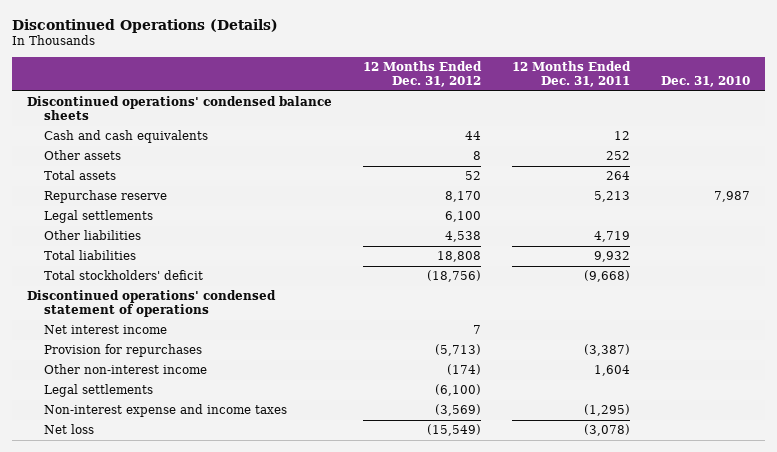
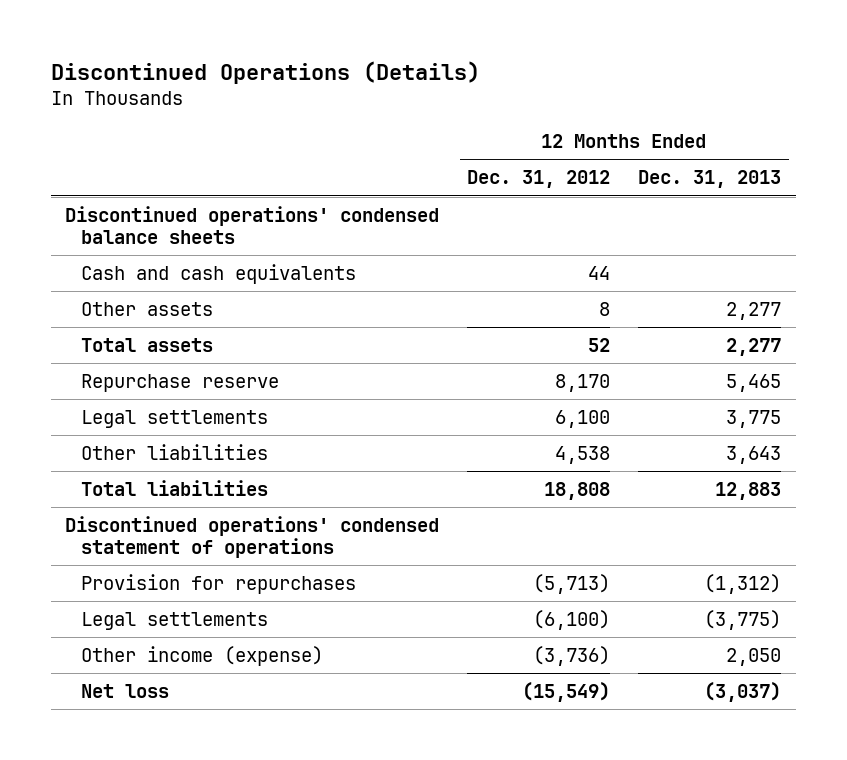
[511,61,631,88] 12 Months Ended Dec. 31, 2011 -> none
[660,76,750,88] Dec. 31, 2010 -> none
none -> [638,170,782,189] Dec. 31, 2013
[44,270,204,281] Total stockholders' deficit -> none
[44,325,168,335] Net interest income -> none
[44,364,208,375] Other non-interest income -> none
[44,404,288,418] Non-interest expense and income taxes -> none
none -> [80,645,323,666] Other income (expense)

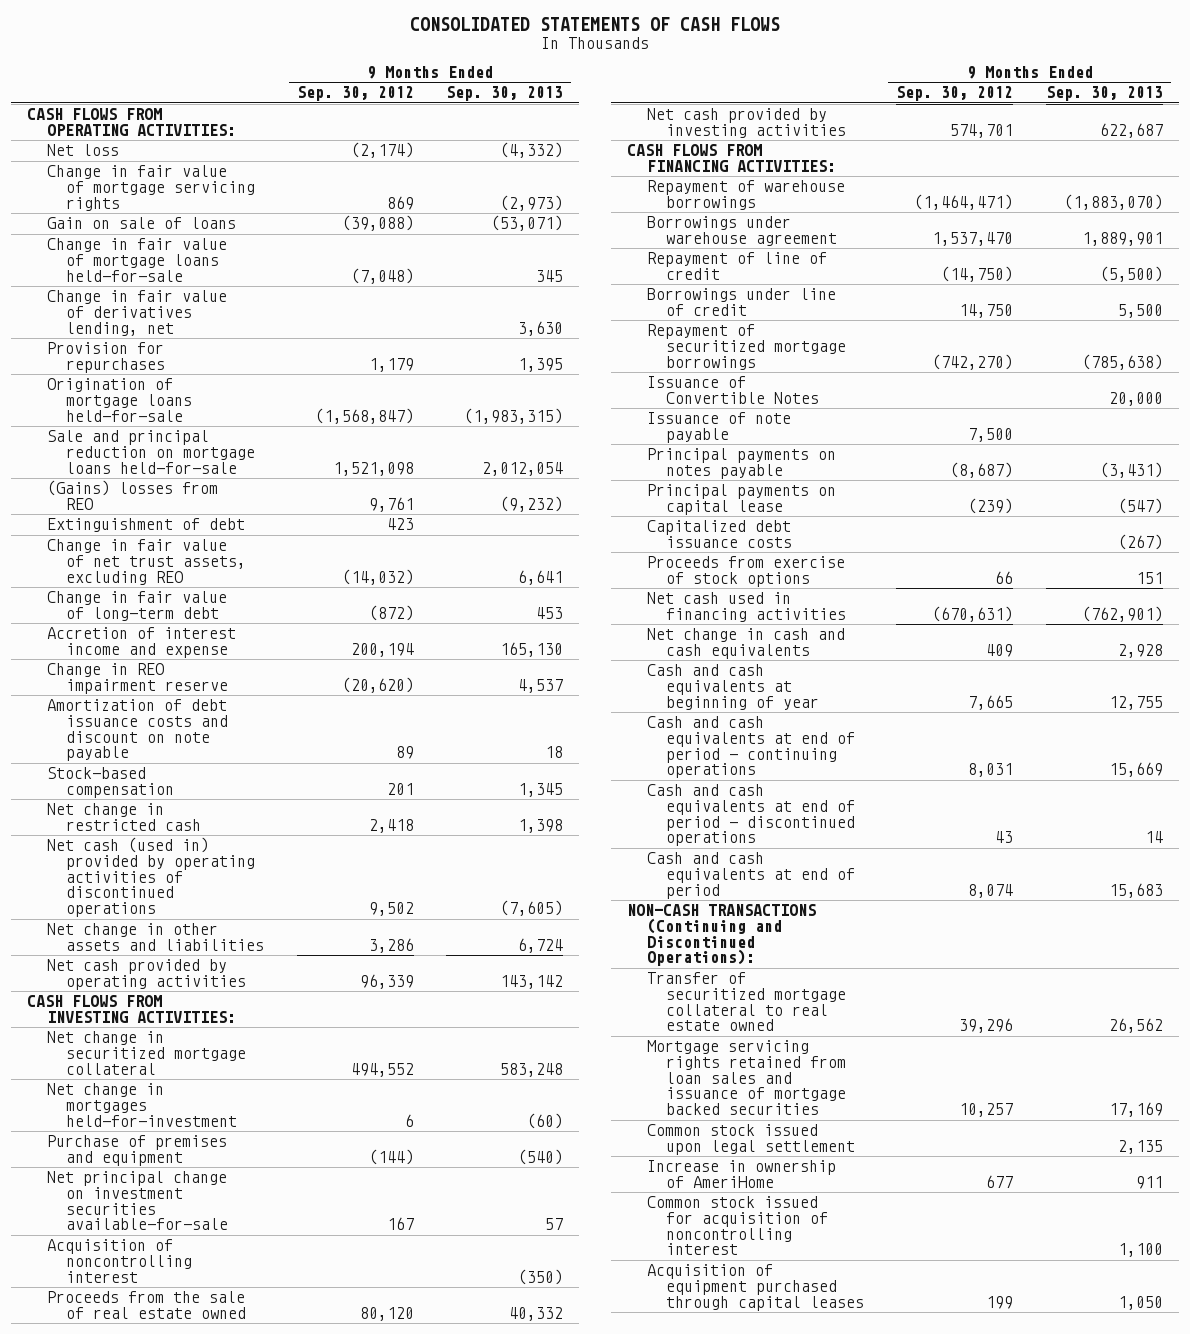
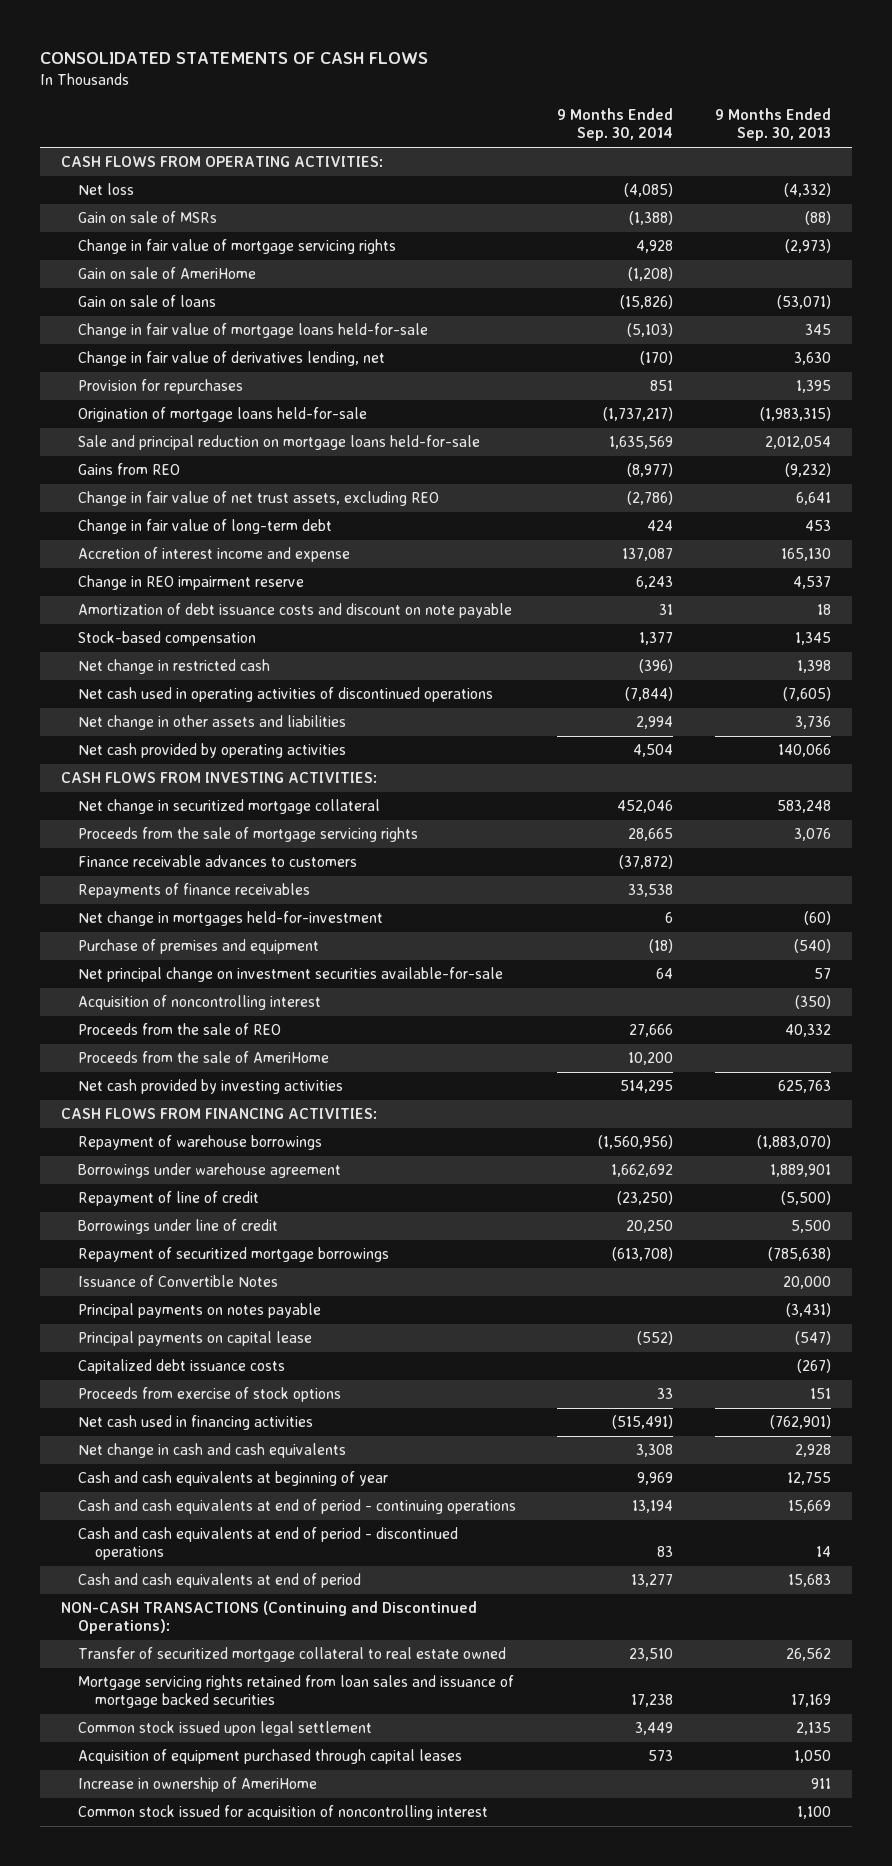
[296,86,414,102] Sep. 30, 2012 -> none
none -> [557,108,674,142] 9 Months Ended Sep. 30, 2014
none -> [77,211,217,224] Gain on sale of MSRs
none -> [77,267,256,280] Gain on sale of AmeriHome
[46,518,245,533] Extinguishment of debt -> none
[46,480,218,510] (Gains) losses from REO -> [77,463,180,476] Gains from REO
[46,837,256,918] Net cash (used in) provided by operating activities of discontinued operations -> [77,687,493,703] Net cash used in operating activities of discontinued operations
[517,937,563,953] 6,724 -> [794,716,831,730] 3,736
[499,974,563,989] 143,142 -> [777,744,831,758] 140,066
none -> [77,827,418,843] Proceeds from the sale of mortgage servicing rights
none -> [77,855,357,868] Finance receivable advances to customers
none -> [77,883,310,899] Repayments of finance receivables
[46,1291,247,1319] Proceeds from the sale of real estate owned -> [77,1023,281,1036] Proceeds from the sale of REO
none -> [77,1051,329,1064] Proceeds from the sale of AmeriHome
[1099,122,1163,138] 622,687 -> [777,1080,831,1094] 625,763
[646,412,791,443] Issuance of note payable -> none
[646,1264,865,1311] Acquisition of equipment purchased through capital leases -> [77,1749,462,1765] Acquisition of equipment purchased through capital leases

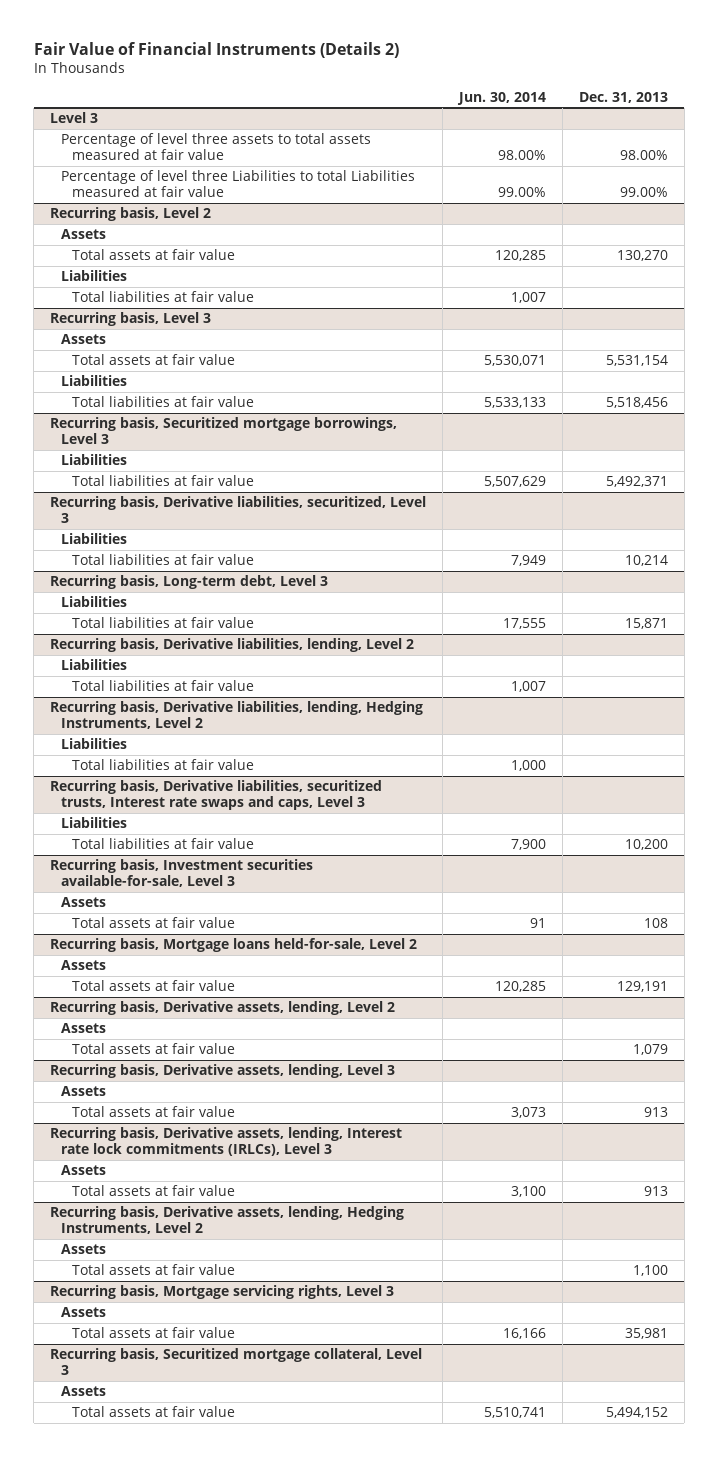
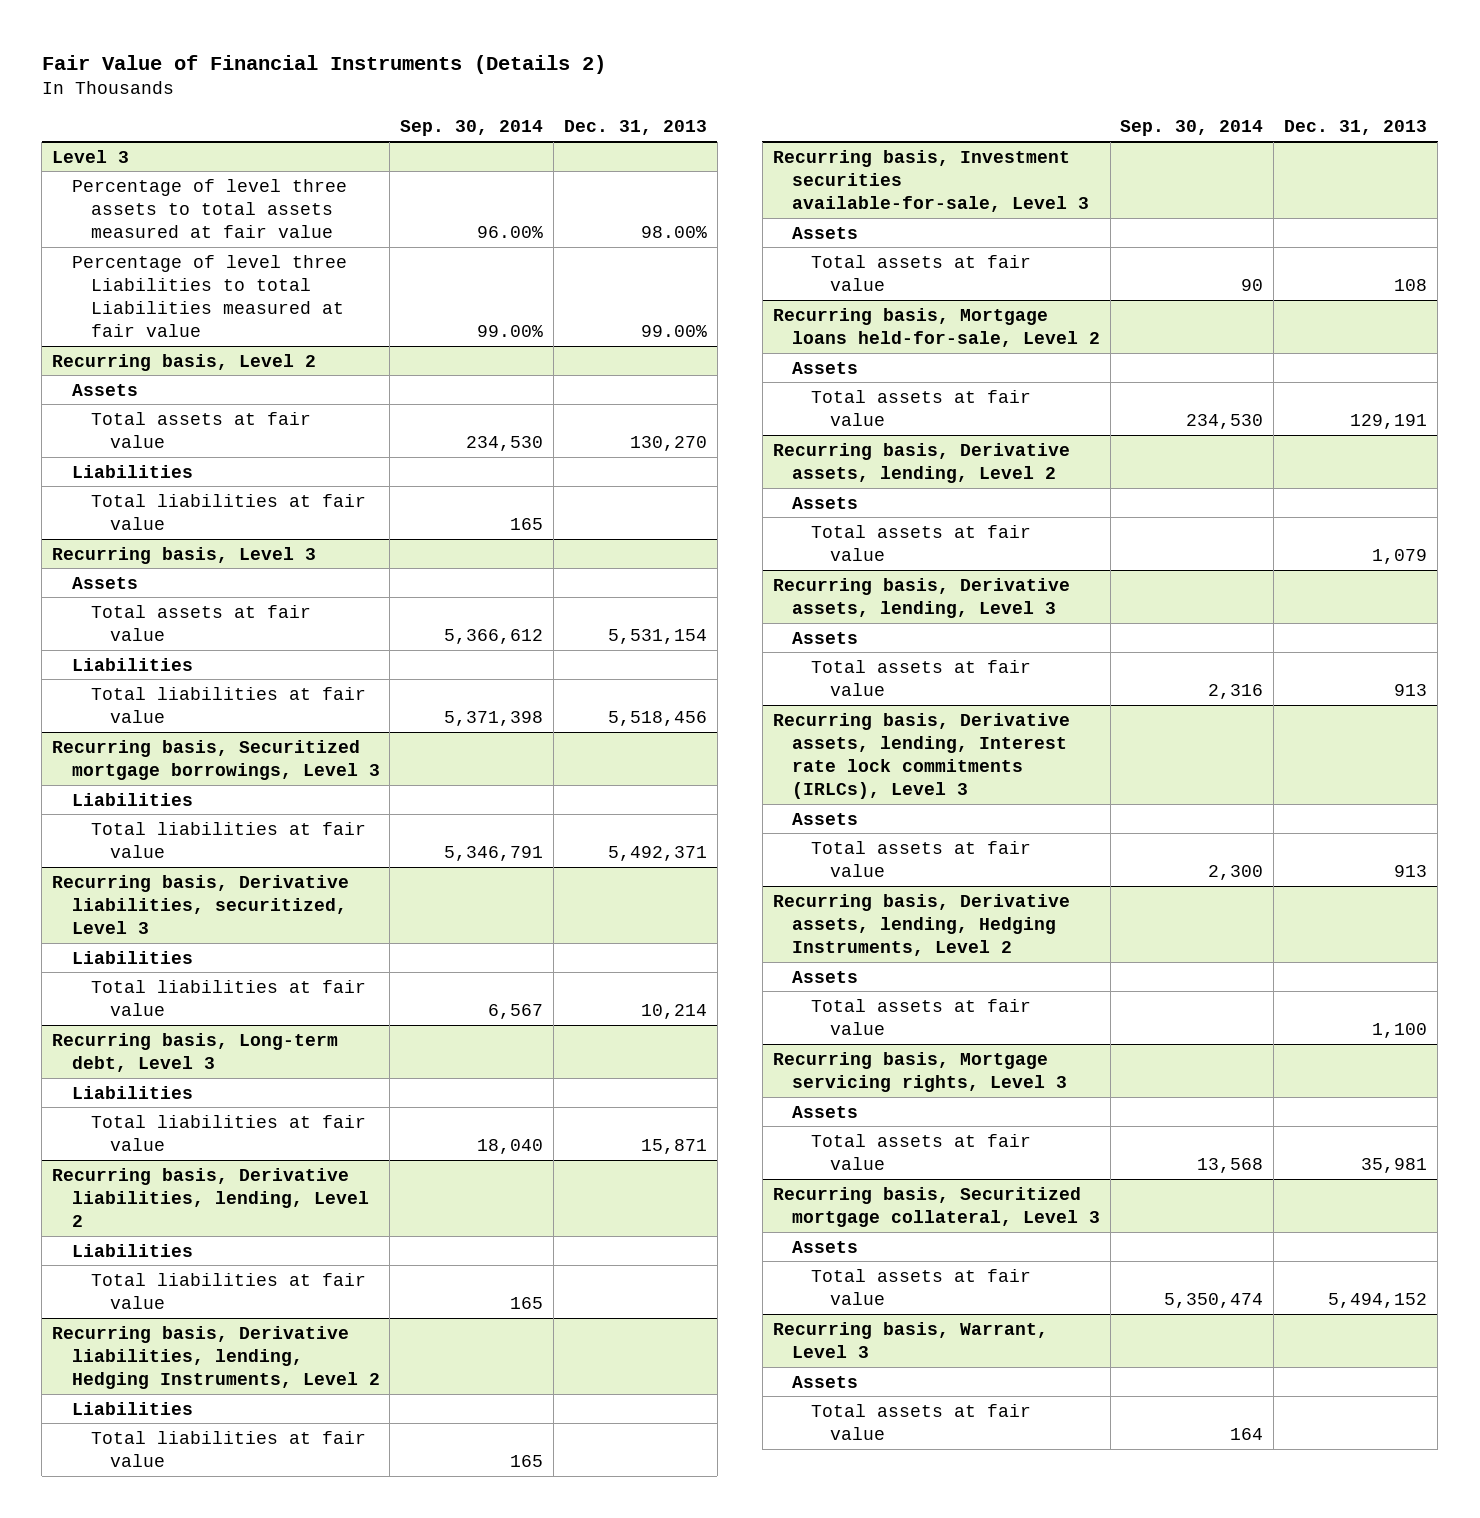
[457,92,547,106] Jun. 30, 2014 -> none
none -> [400,120,544,137] Sep. 30, 2014
[50,780,383,811] Recurring basis, Derivative liabilities, securitized trusts, Interest rate swaps and caps, Level 3 -> none
[61,817,128,829] Liabilities -> none
[71,838,254,850] Total liabilities at fair value -> none
none -> [772,1321,1048,1358] Recurring basis, Warrant, Level 3
none -> [791,1375,858,1388] Assets
none -> [810,1403,1031,1440] Total assets at fair value

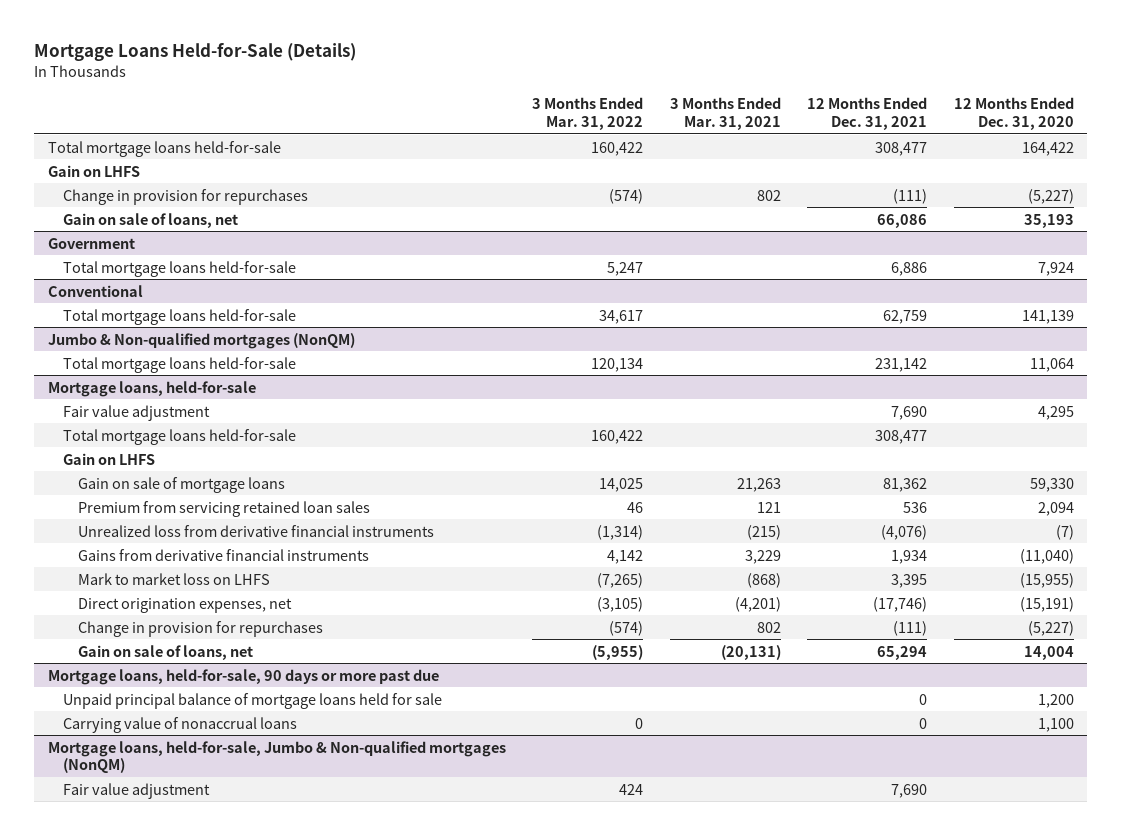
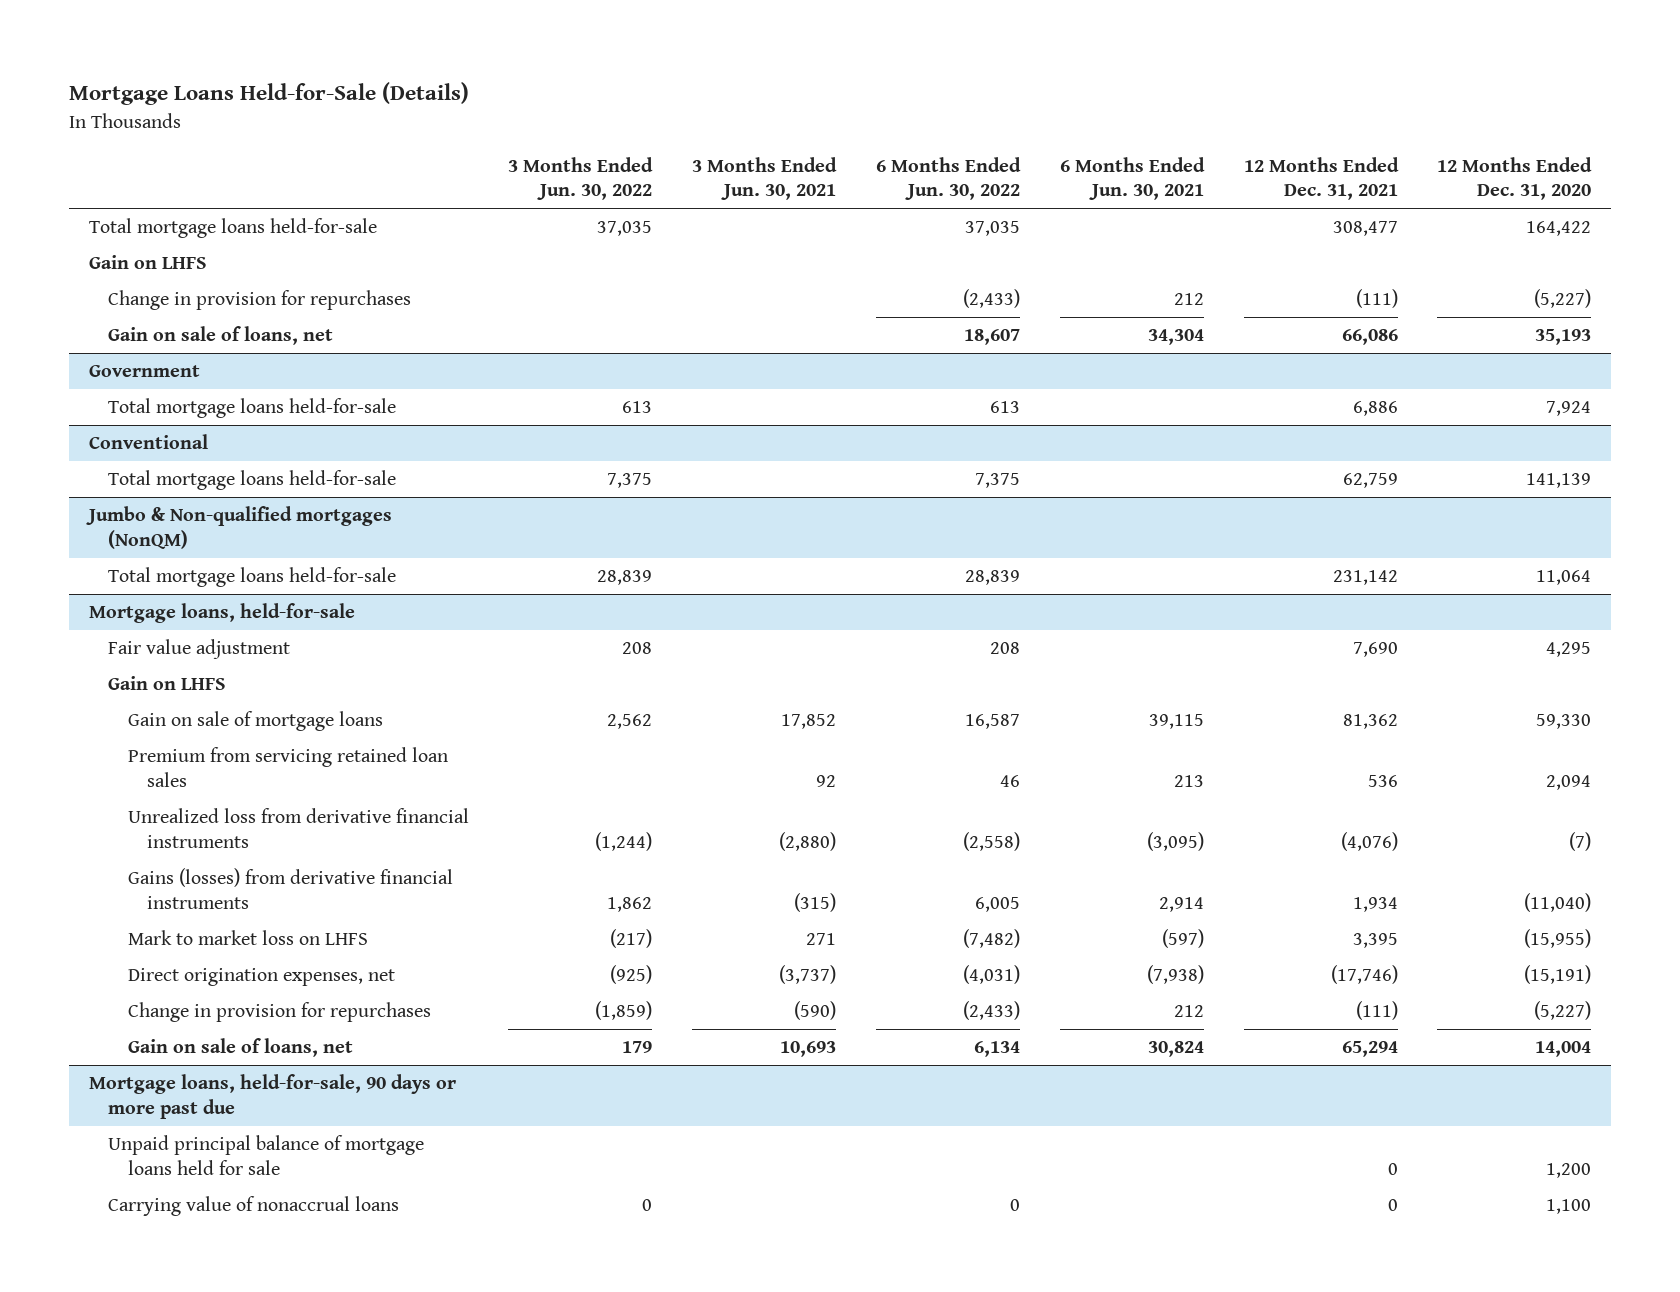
[532,97,644,131] 3 Months Ended Mar. 31, 2022 -> none
[669,97,781,131] 3 Months Ended Mar. 31, 2021 -> none
none -> [508,157,654,201] 3 Months Ended Jun. 30, 2022
none -> [692,157,838,201] 3 Months Ended Jun. 30, 2021
none -> [875,157,1021,201] 6 Months Ended Jun. 30, 2022
none -> [1059,157,1205,201] 6 Months Ended Jun. 30, 2021
[62,428,296,445] Total mortgage loans held-for-sale -> none
[77,548,369,561] Gains from derivative financial instruments -> [127,868,453,909] Gains (losses) from derivative financial instruments
[47,740,506,774] Mortgage loans, held-for-sale, Jumbo & Non-qualified mortgages (NonQM) -> none
[62,782,210,799] Fair value adjustment -> none

